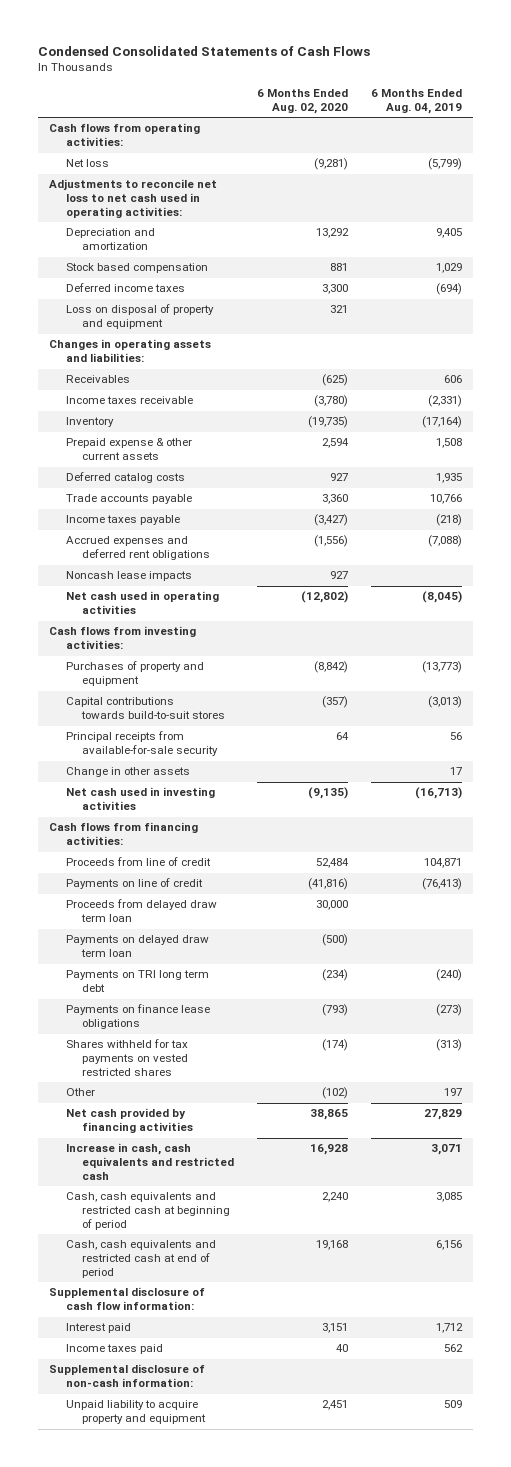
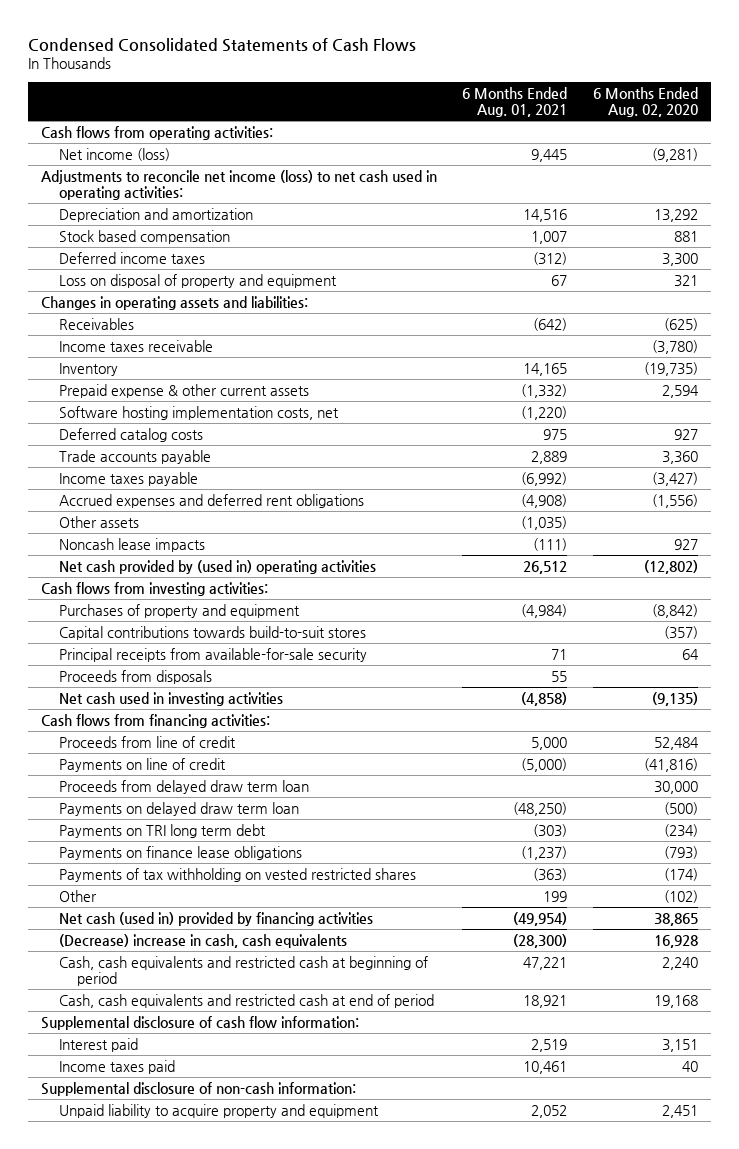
[370,89,462,115] 6 Months Ended Aug. 04, 2019 -> none
none -> [462,86,568,118] 6 Months Ended Aug. 01, 2021
[65,159,109,168] Net loss -> [58,147,170,161] Net income (loss)
[49,179,218,219] Adjustments to reconcile net loss to net cash used in operating activities: -> [41,169,438,201] Adjustments to reconcile net income (loss) to net cash used in operating activities:
none -> [58,405,339,420] Software hosting implementation costs, net
none -> [58,515,139,528] Other assets
[65,591,219,615] Net cash used in operating activities -> [58,559,376,574] Net cash provided by (used in) operating activities
[65,767,190,778] Change in other assets -> none
none -> [58,669,212,684] Proceeds from disposals
[65,1039,188,1077] Shares withheld for tax payments on vested restricted shares -> [58,867,416,882] Payments of tax withholding on vested restricted shares
[65,1108,193,1134] Net cash provided by financing activities -> [58,911,373,926] Net cash (used in) provided by financing activities
[65,1143,234,1181] Increase in cash, cash equivalents and restricted cash -> [58,933,347,948] (Decrease) increase in cash, cash equivalents

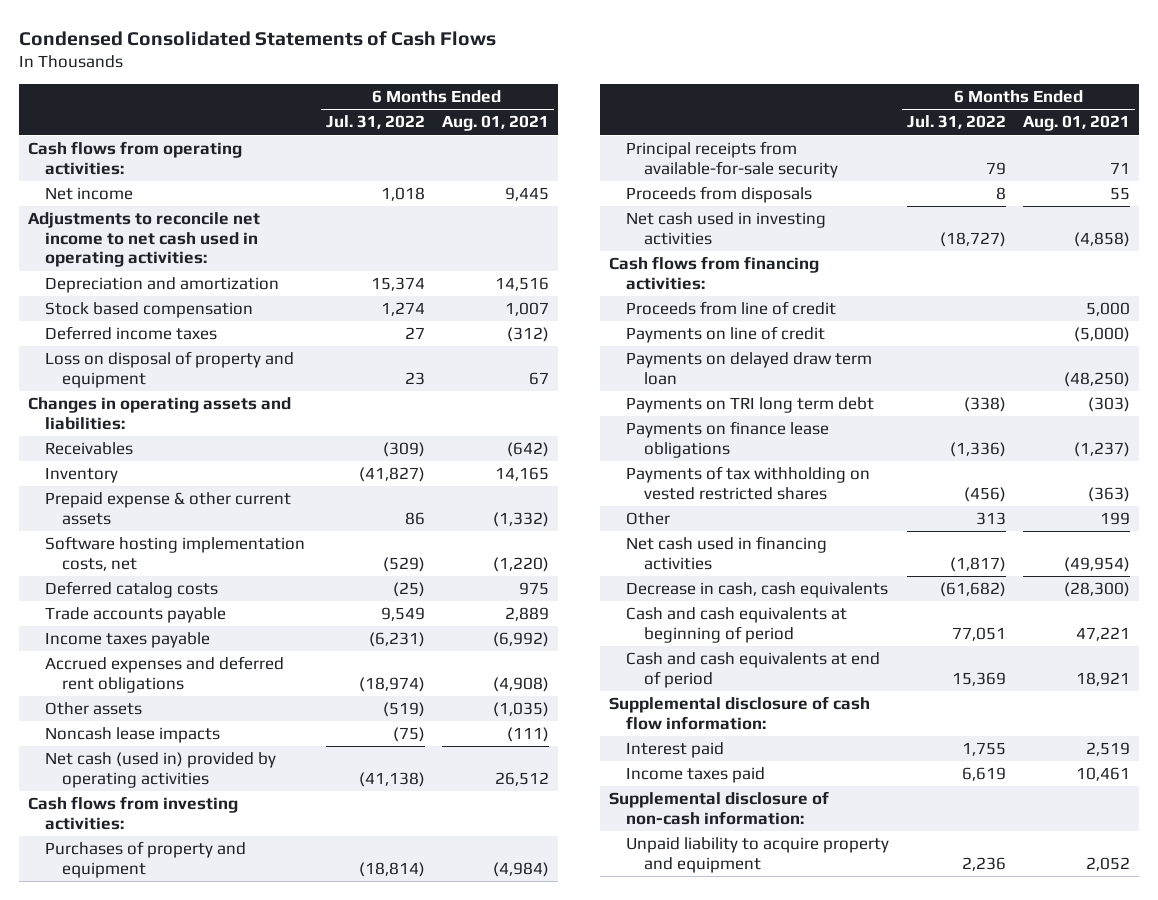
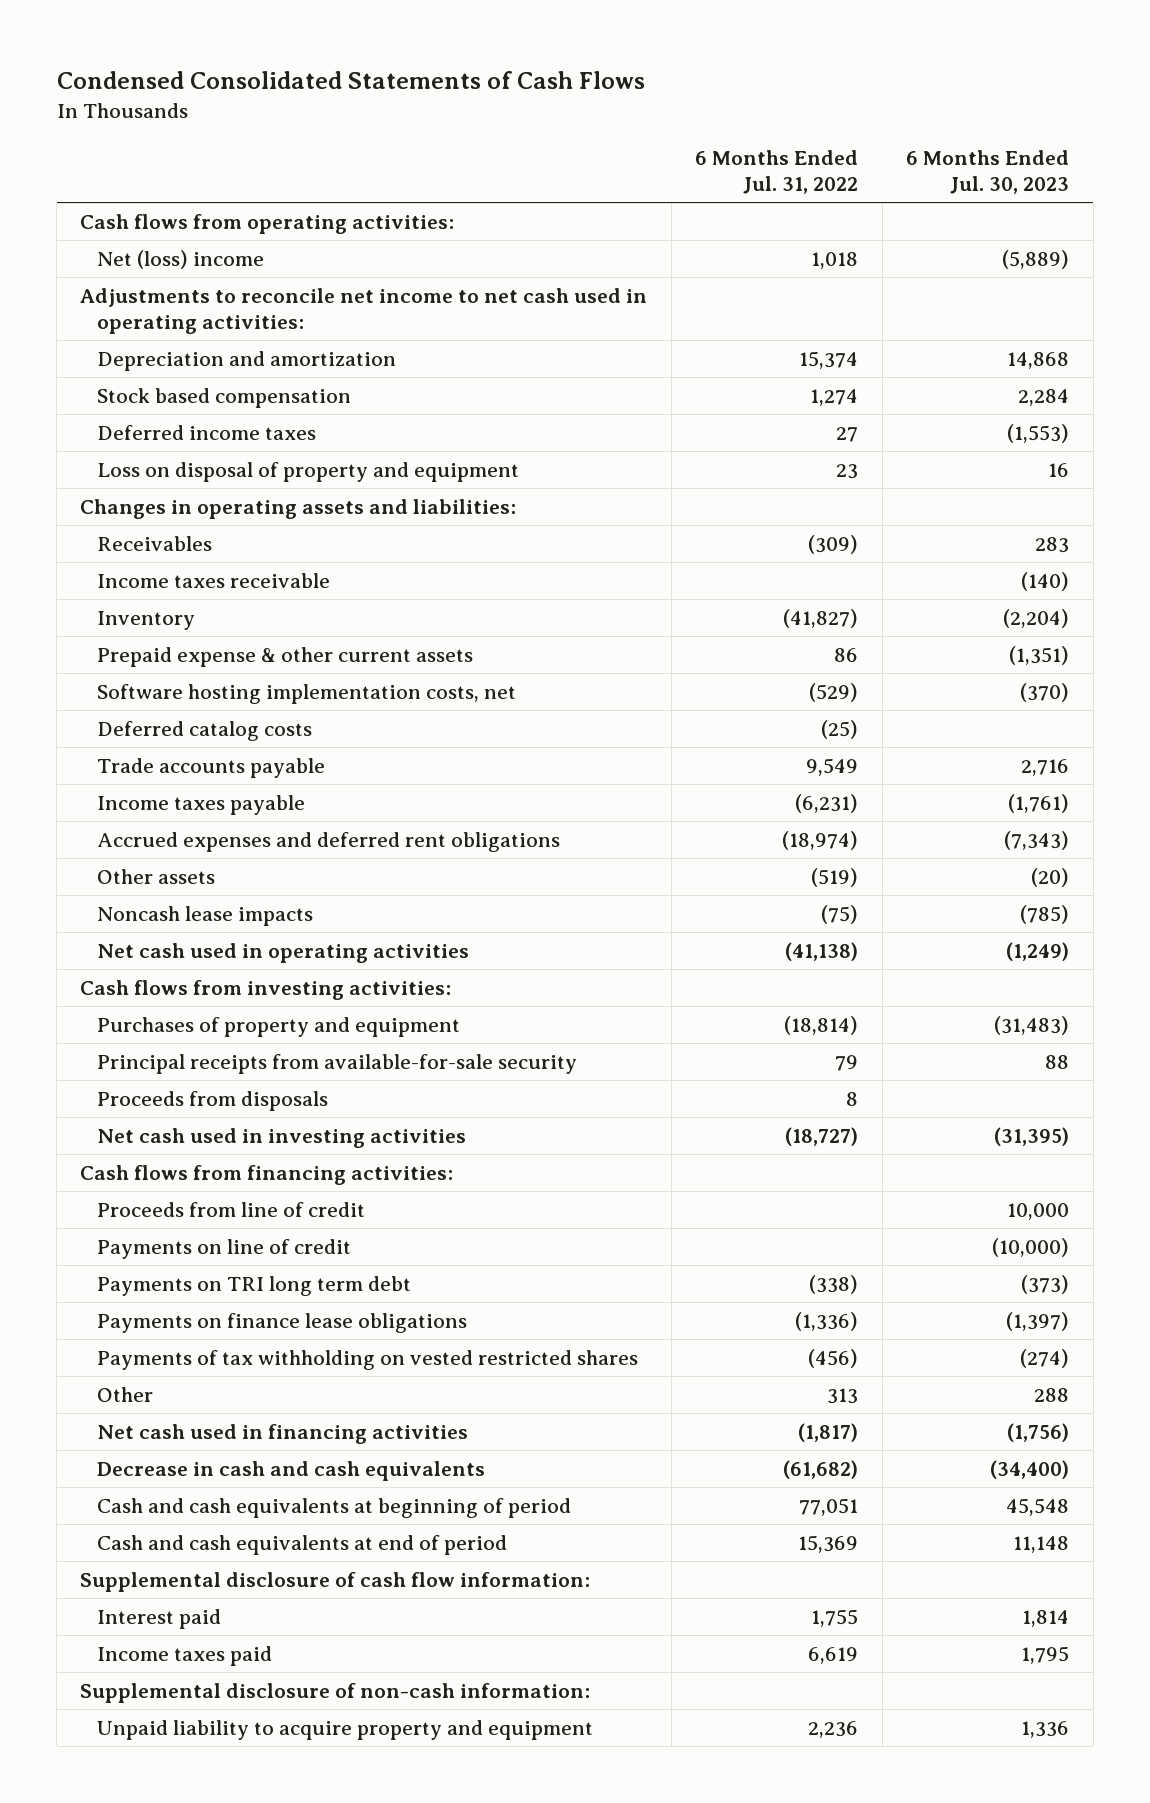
[442,115,550,132] Aug. 01, 2021 -> none
none -> [906,149,1070,195] 6 Months Ended Jul. 30, 2023
[44,187,133,201] Net income -> [97,249,265,269] Net (loss) income
none -> [97,572,331,588] Income taxes receivable
[44,752,276,788] Net cash (used in) provided by operating activities -> [97,942,470,963] Net cash used in operating activities
[626,352,873,385] Payments on delayed draw term loan -> none
[626,582,889,599] Decrease in cash, cash equivalents -> [97,1460,486,1481] Decrease in cash and cash equivalents

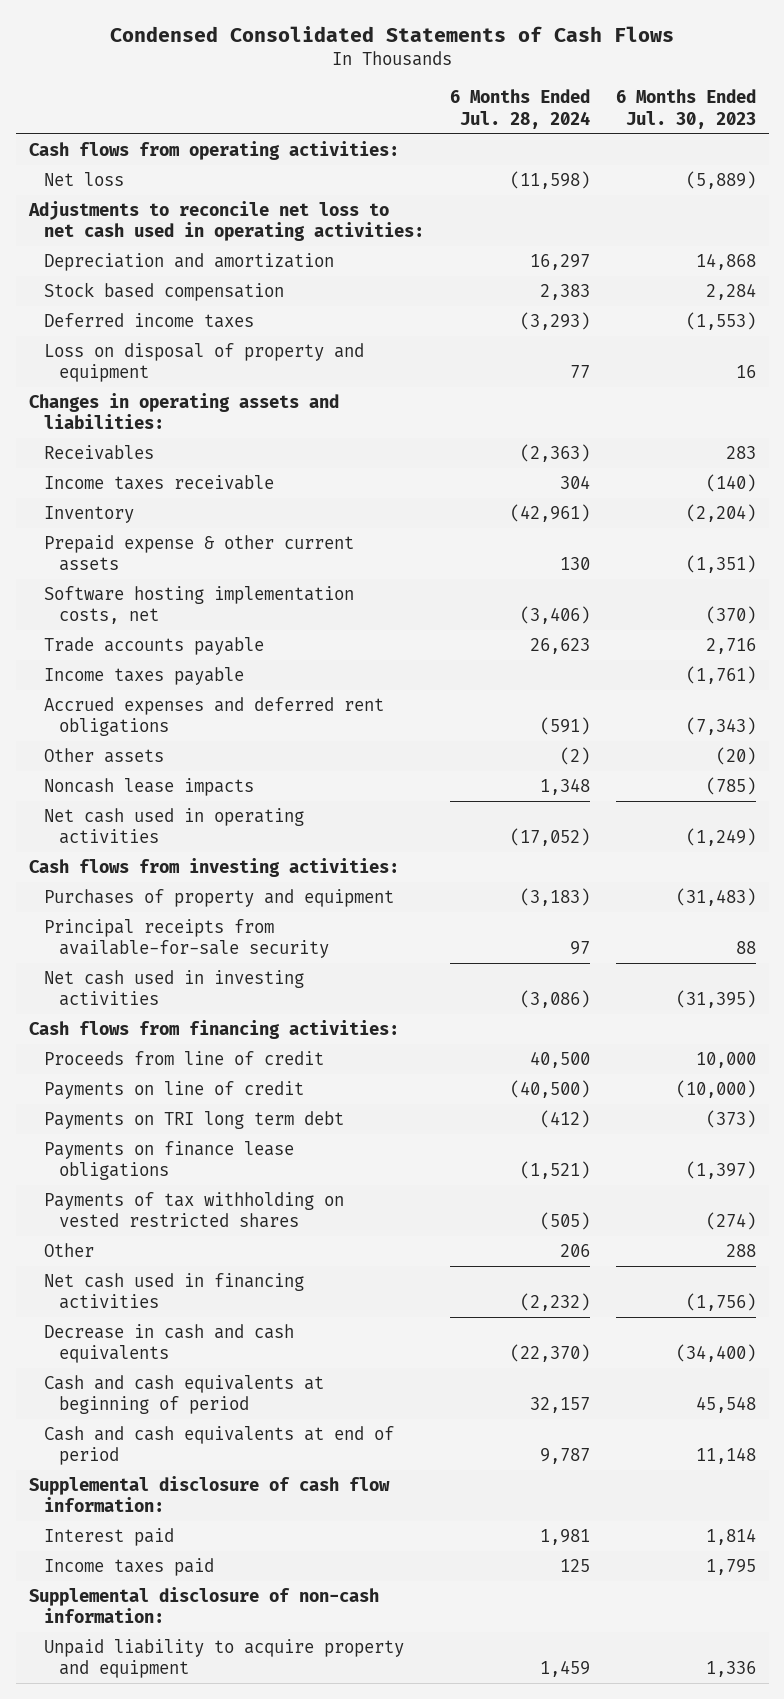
[695,149,859,195] 6 Months Ended Jul. 31, 2022 -> none
none -> [449,89,590,130] 6 Months Ended Jul. 28, 2024
[97,249,265,269] Net (loss) income -> [43,171,124,186] Net loss
[80,287,648,335] Adjustments to reconcile net income to net cash used in operating activities: -> [27,200,424,242] Adjustments to reconcile net loss to net cash used in operating activities:
[97,720,313,741] Deferred catalog costs -> none
[97,1090,329,1111] Proceeds from disposals -> none

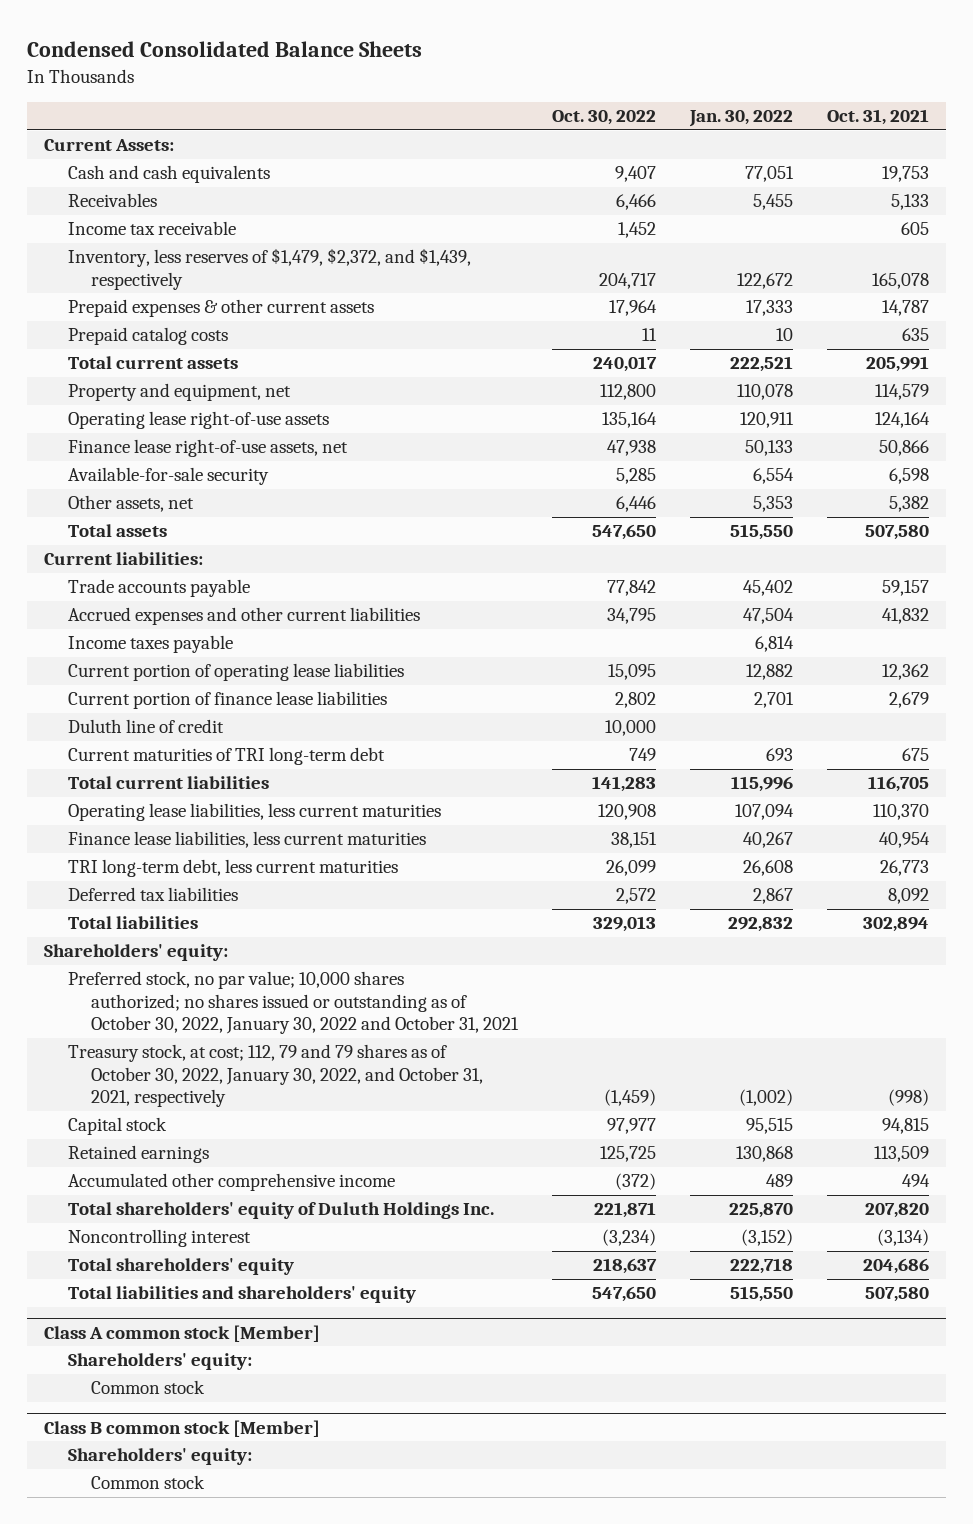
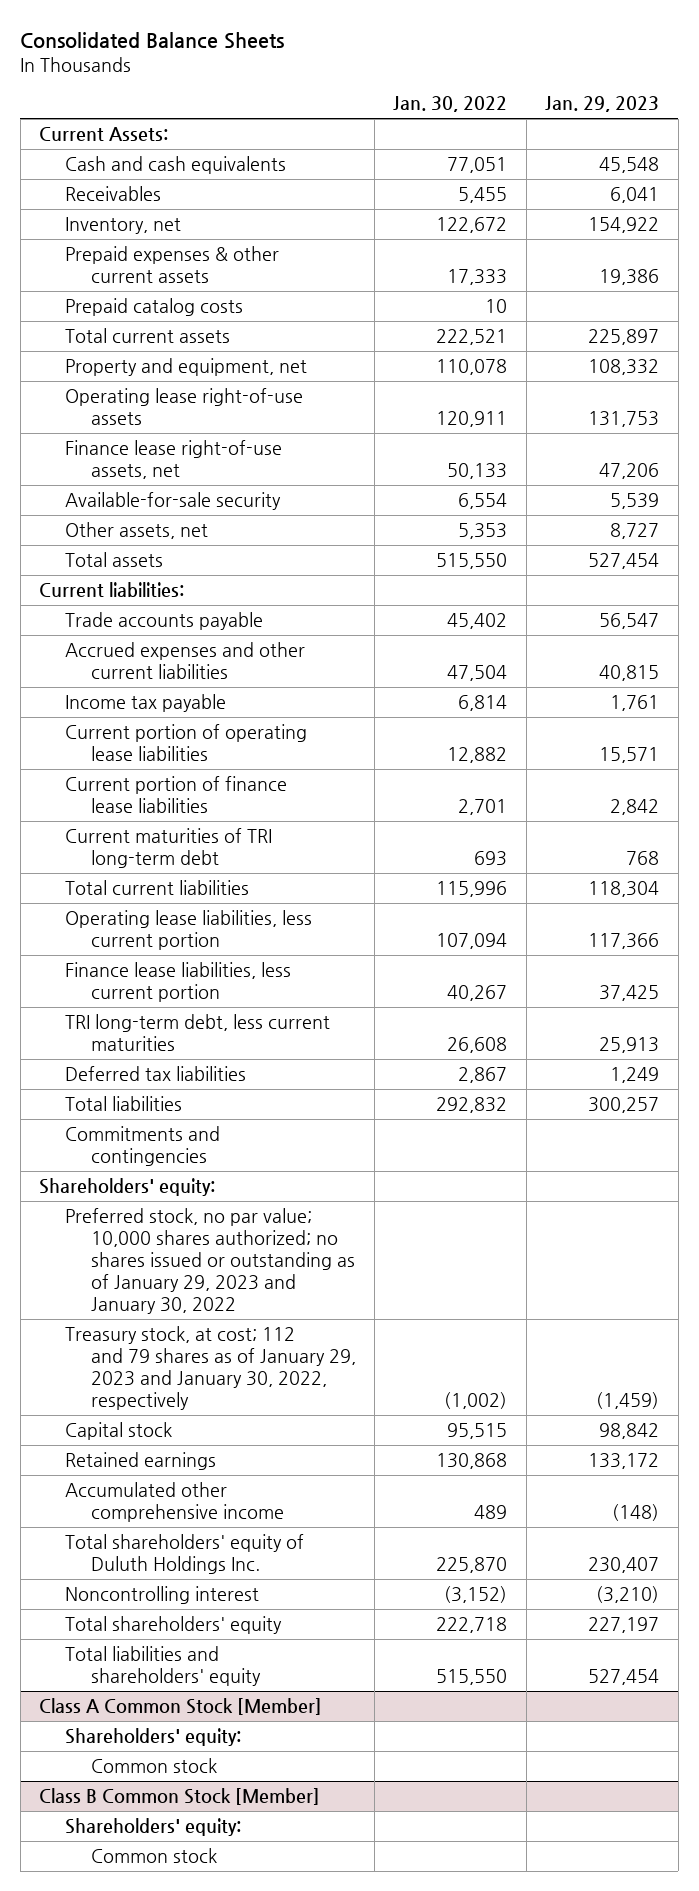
[27,40,423,57] Condensed Consolidated Balance Sheets -> [20,32,285,50] Consolidated Balance Sheets
[551,110,656,126] Oct. 30, 2022 -> none
[826,109,929,126] Oct. 31, 2021 -> none
none -> [545,96,660,113] Jan. 29, 2023
[67,221,236,236] Income tax receivable -> none
[67,248,471,290] Inventory, less reserves of $1,479, $2,372, and $1,439, respectively -> [64,217,181,235] Inventory, net
[67,635,233,654] Income taxes payable -> [64,694,226,713] Income tax payable
[67,719,224,734] Duluth line of credit -> none
[67,803,441,822] Operating lease liabilities, less current maturities -> [64,910,312,951] Operating lease liabilities, less current portion
[67,831,426,849] Finance lease liabilities, less current maturities -> [64,962,291,1003] Finance lease liabilities, less current portion
none -> [64,1126,220,1167] Commitments and contingencies
[67,971,519,1035] Preferred stock, no par value; 10,000 shares authorized; no shares issued or outstanding as of October 30, 2022, January 30, 2022 and October 31, 2021 -> [64,1208,355,1314] Preferred stock, no par value; 10,000 shares authorized; no shares issued or outstanding as of January 29, 2023 and January 30, 2022
[67,1044,483,1108] Treasury stock, at cost; 112, 79 and 79 shares as of October 30, 2022, January 30, 2022, and October 31, 2021, respectively -> [64,1326,356,1410] Treasury stock, at cost; 112 and 79 shares as of January 29, 2023 and January 30, 2022, respectively
[44,1324,321,1342] Class A common stock [Member] -> [39,1698,323,1716] Class A Common Stock [Member]
[44,1419,321,1437] Class B common stock [Member] -> [39,1788,321,1806] Class B Common Stock [Member]

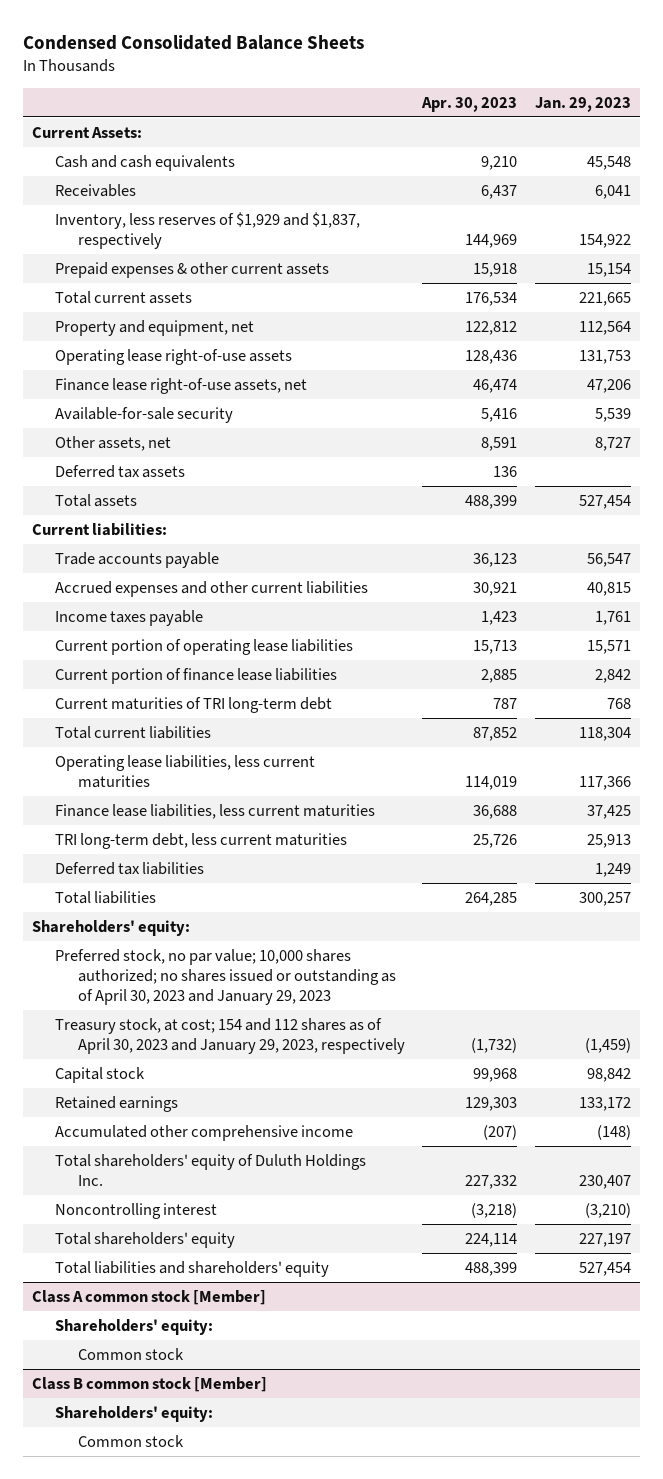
[20,32,285,50] Consolidated Balance Sheets -> [22,34,364,50] Condensed Consolidated Balance Sheets
[393,96,508,113] Jan. 30, 2022 -> none
none -> [421,96,518,112] Apr. 30, 2023
[64,298,243,317] Prepaid catalog costs -> none
[64,217,181,235] Inventory, net -> [54,212,360,249] Inventory, less reserves of $1,929 and $1,837, respectively
[599,269,660,286] 19,386 -> [586,263,631,278] 15,154
[588,329,660,346] 225,897 -> [578,292,631,307] 221,665
[588,359,660,376] 108,332 -> [578,321,631,336] 112,564
none -> [54,465,185,479] Deferred tax assets
[64,694,226,713] Income tax payable -> [54,610,203,627] Income taxes payable
[64,910,312,951] Operating lease liabilities, less current portion -> [54,755,315,788] Operating lease liabilities, less current maturities
[64,962,291,1003] Finance lease liabilities, less current portion -> [54,804,375,820] Finance lease liabilities, less current maturities
[64,1126,220,1167] Commitments and contingencies -> none
[64,1208,355,1314] Preferred stock, no par value; 10,000 shares authorized; no shares issued or outstanding as of January 29, 2023 and January 30, 2022 -> [54,949,396,1005] Preferred stock, no par value; 10,000 shares authorized; no shares issued or outstanding as of April 30, 2023 and January 29, 2023
[64,1326,356,1410] Treasury stock, at cost; 112 and 79 shares as of January 29, 2023 and January 30, 2022, respectively -> [54,1018,405,1054] Treasury stock, at cost; 154 and 112 shares as of April 30, 2023 and January 29, 2023, respectively
[39,1698,323,1716] Class A Common Stock [Member] -> [31,1290,266,1306] Class A common stock [Member]
[39,1788,321,1806] Class B Common Stock [Member] -> [31,1377,267,1393] Class B common stock [Member]

